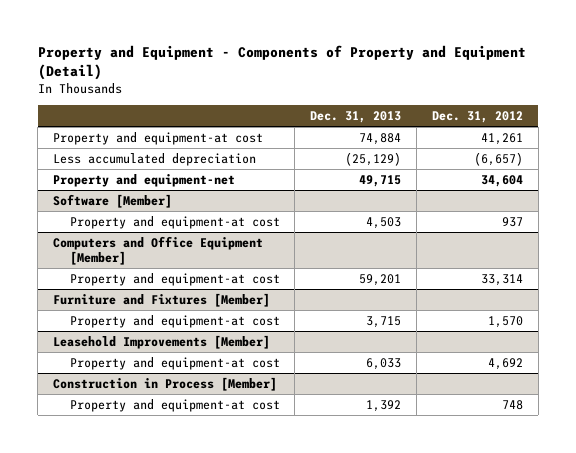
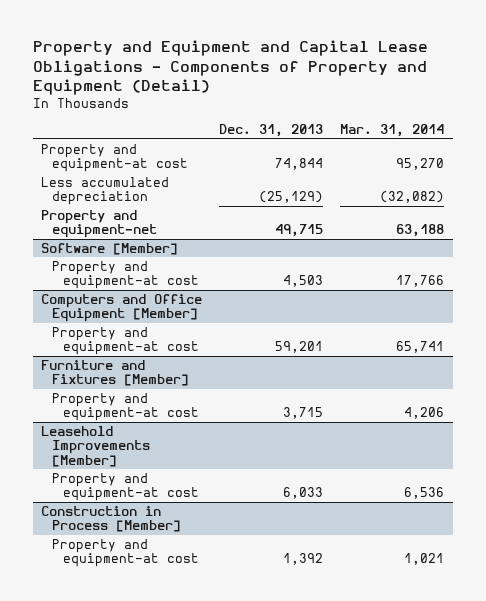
[37,44,526,81] Property and Equipment - Components of Property and Equipment (Detail) -> [32,40,428,95] Property and Equipment and Capital Lease Obligations - Components of Property and Equipment (Detail)
[431,110,523,123] Dec. 31, 2012 -> none
none -> [340,124,445,138] Mar. 31, 2014
[359,133,402,146] 74,884 -> [275,158,324,171] 74,844

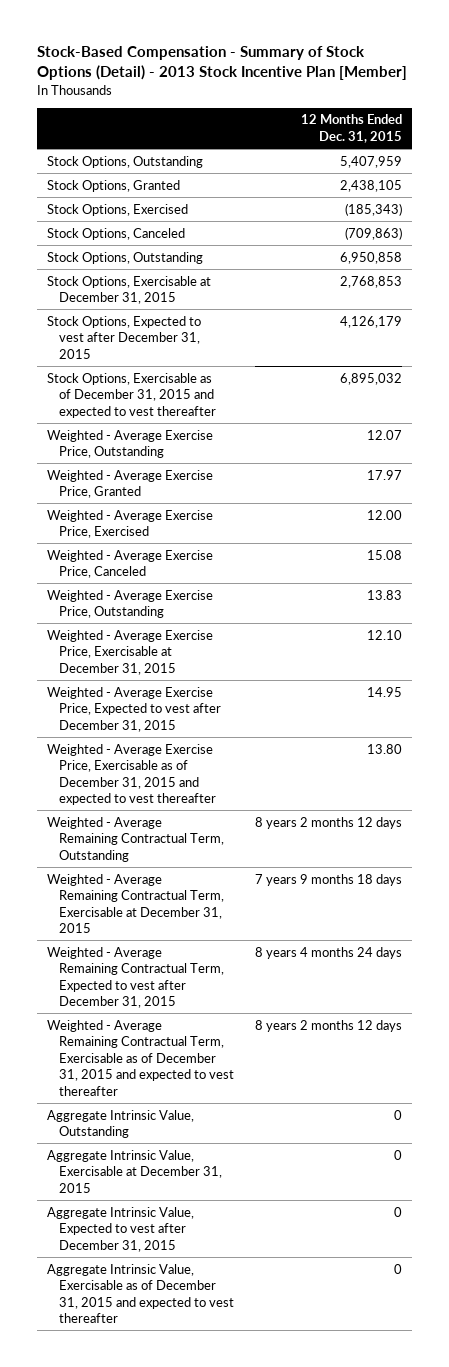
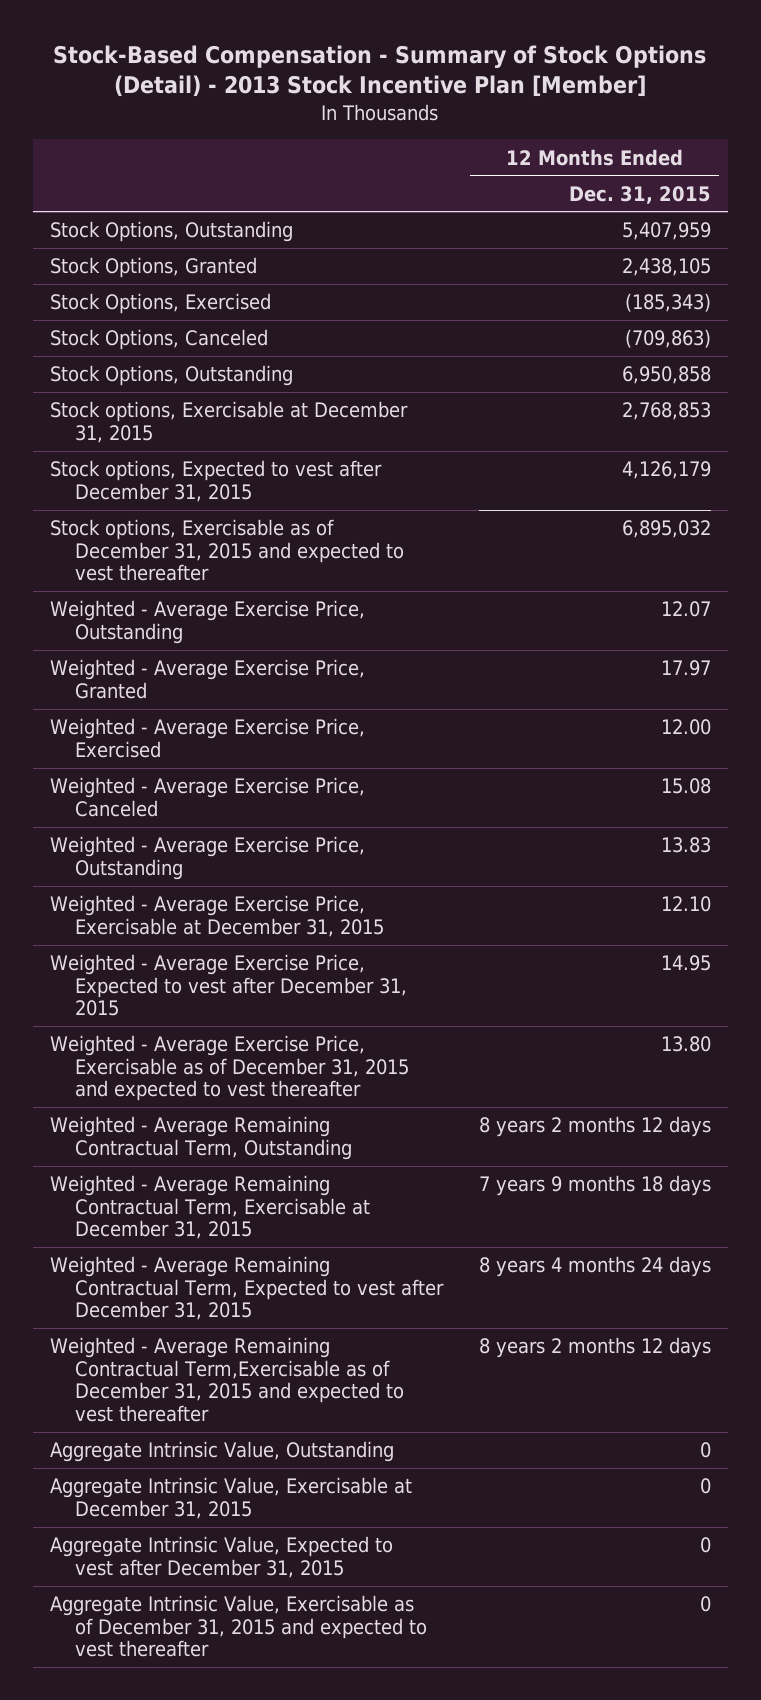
[47,275,212,305] Stock Options, Exercisable at December 31, 2015 -> [50,401,409,443] Stock options, Exercisable at December 31, 2015
[47,315,202,359] Stock Options, Expected to vest after December 31, 2015 -> [50,460,383,502] Stock options, Expected to vest after December 31, 2015
[47,372,217,418] Stock Options, Exercisable as of December 31, 2015 and expected to vest thereafter -> [50,519,405,582] Stock options, Exercisable as of December 31, 2015 and expected to vest thereafter
[47,1019,235,1096] Weighted - Average Remaining Contractual Term, Exercisable as of December 31, 2015 and expected to vest thereafter -> [50,1337,405,1423] Weighted - Average Remaining Contractual Term,Exercisable as of December 31, 2015 and expected to vest thereafter

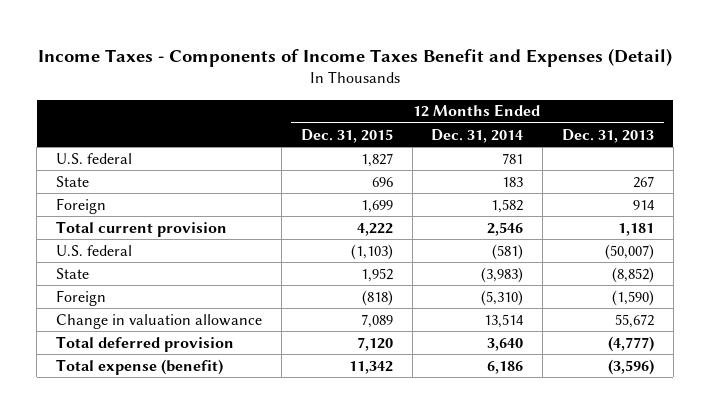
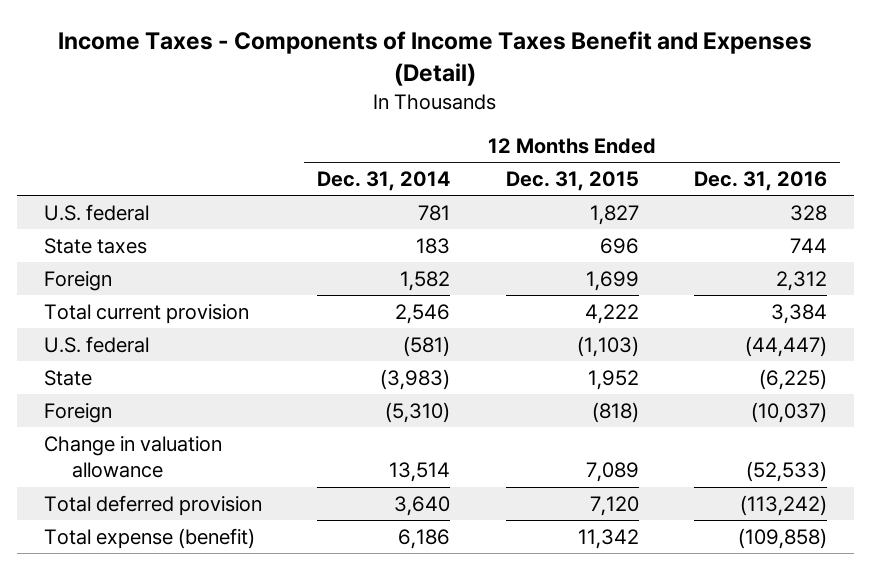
[562,128,655,143] Dec. 31, 2013 -> none
none -> [693,170,827,191] Dec. 31, 2016
[56,175,90,187] State -> [44,237,148,254] State taxes

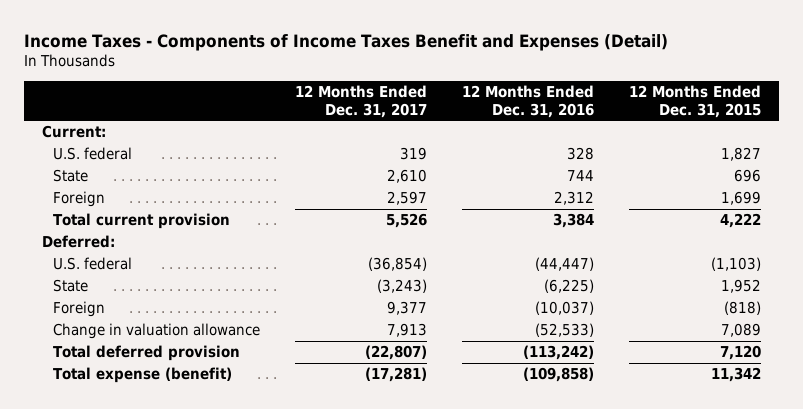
[317,170,451,191] Dec. 31, 2014 -> none
none -> [295,85,428,118] 12 Months Ended Dec. 31, 2017
none -> [41,125,106,139] Current:
[44,237,148,254] State taxes -> [52,169,88,183] State
none -> [41,235,115,249] Deferred:

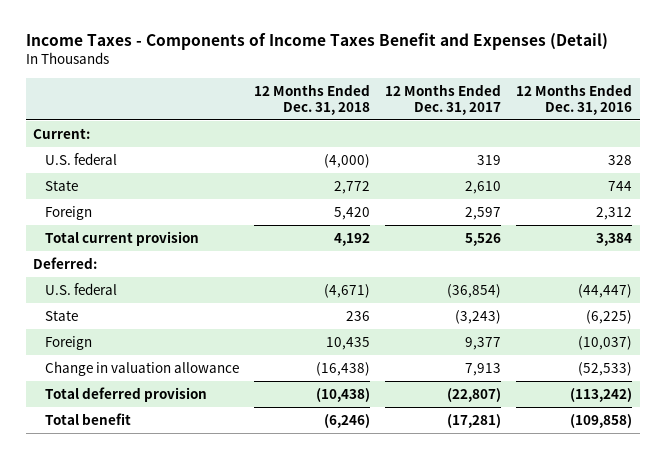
[629,85,762,118] 12 Months Ended Dec. 31, 2015 -> none
none -> [253,83,370,115] 12 Months Ended Dec. 31, 2018
[52,367,232,384] Total expense (benefit) -> [44,412,131,425] Total benefit

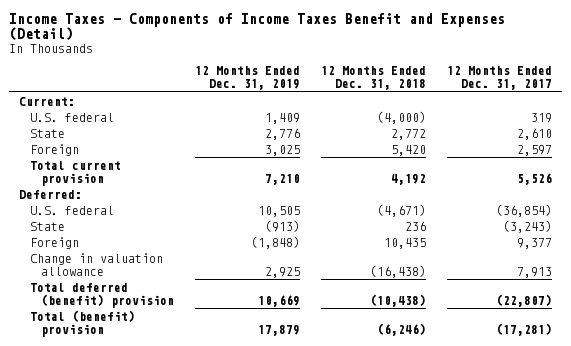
[516,83,633,115] 12 Months Ended Dec. 31, 2016 -> none
none -> [195,66,301,91] 12 Months Ended Dec. 31, 2019
[44,386,207,402] Total deferred provision -> [30,282,175,308] Total deferred (benefit) provision
[44,412,131,425] Total benefit -> [30,309,136,337] Total (benefit) provision

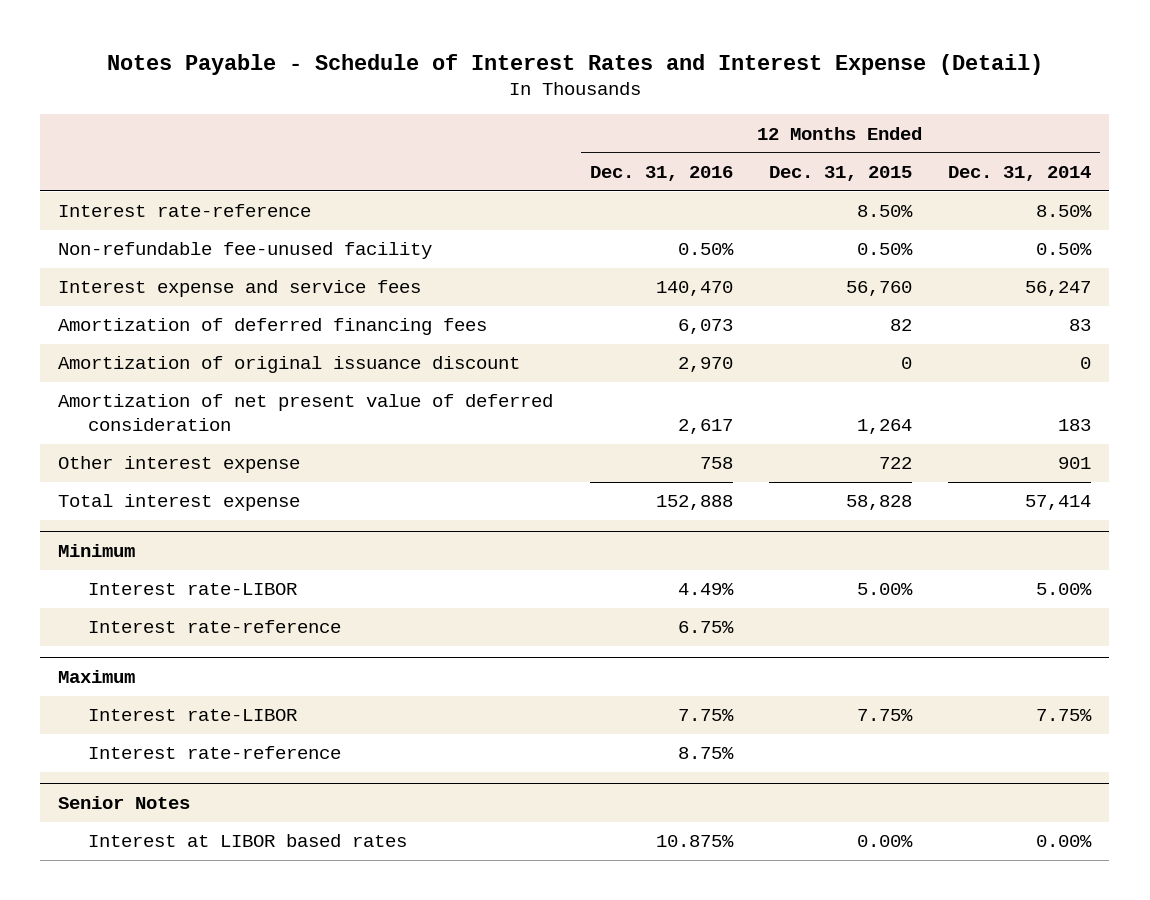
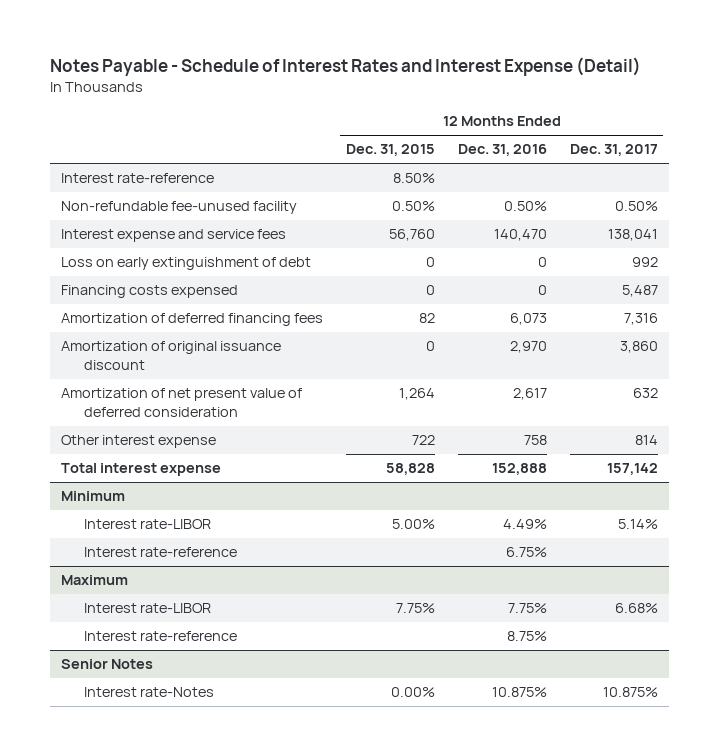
[948,165,1092,181] Dec. 31, 2014 -> none
none -> [569,144,658,157] Dec. 31, 2017
none -> [61,257,312,271] Loss on early extinguishment of debt
none -> [61,285,239,299] Financing costs expensed
[87,834,407,848] Interest at LIBOR based rates -> [83,687,214,698] Interest rate-Notes

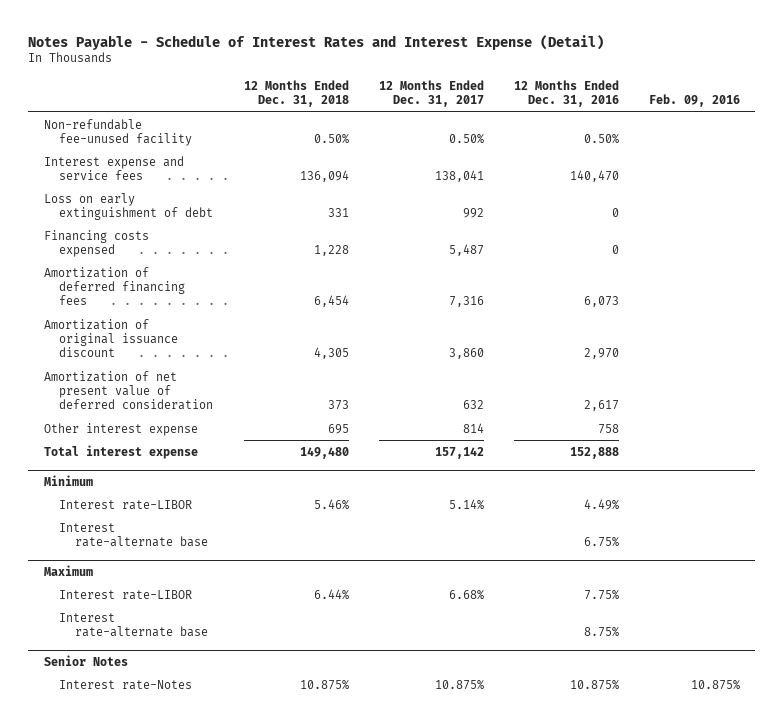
[345,144,435,157] Dec. 31, 2015 -> none
none -> [243,79,349,107] 12 Months Ended Dec. 31, 2018
none -> [649,93,741,107] Feb. 09, 2016
[61,173,215,184] Interest rate-reference -> none
[83,547,237,558] Interest rate-reference -> [59,522,209,547] Interest rate-alternate base
[83,631,237,642] Interest rate-reference -> [59,612,209,637] Interest rate-alternate base

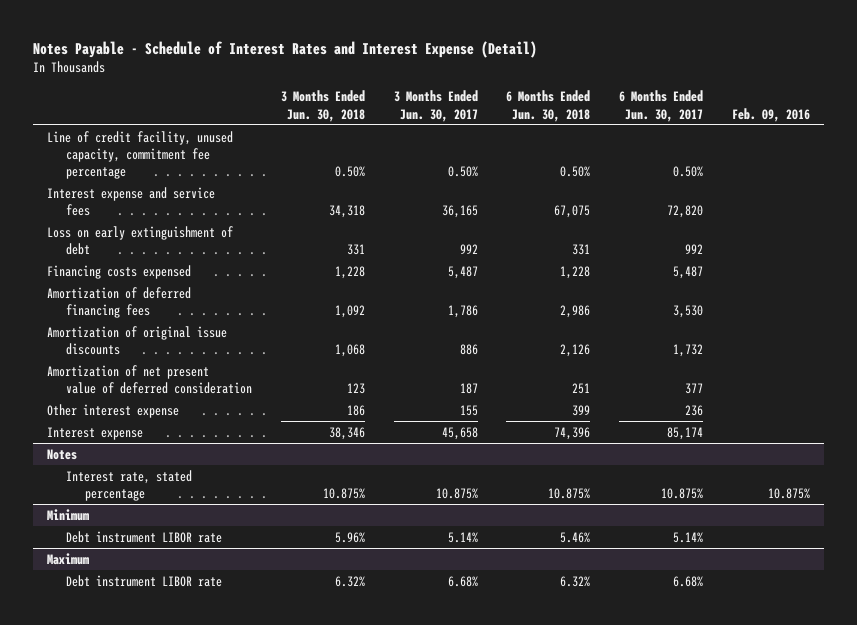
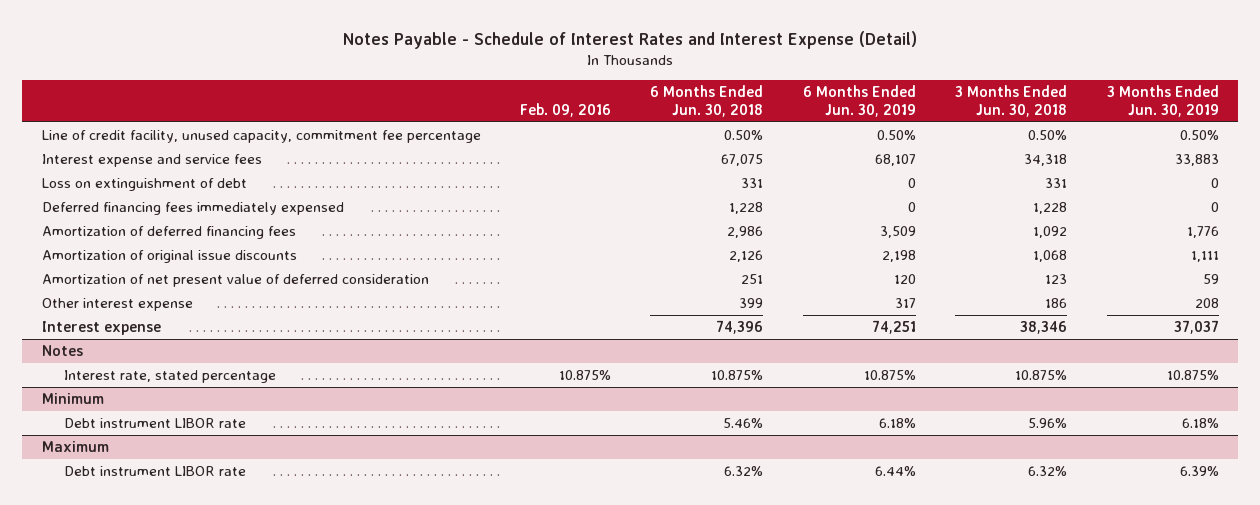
[393,90,478,122] 3 Months Ended Jun. 30, 2017 -> none
[619,90,704,122] 6 Months Ended Jun. 30, 2017 -> none
none -> [802,85,916,117] 6 Months Ended Jun. 30, 2019
none -> [1106,85,1219,117] 3 Months Ended Jun. 30, 2019
[47,225,234,255] Loss on early extinguishment of debt -> [41,177,247,191] Loss on extinguishment of debt
[47,264,192,279] Financing costs expensed -> [41,201,344,215] Deferred financing fees immediately expensed

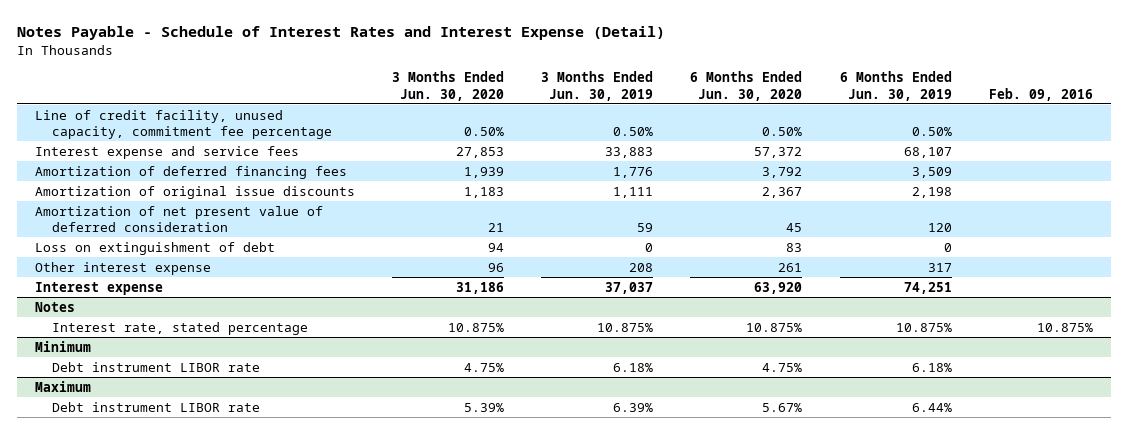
[650,85,764,117] 6 Months Ended Jun. 30, 2018 -> none
[955,85,1068,117] 3 Months Ended Jun. 30, 2018 -> none
none -> [392,71,505,101] 3 Months Ended Jun. 30, 2020
none -> [690,71,803,101] 6 Months Ended Jun. 30, 2020
[41,201,344,215] Deferred financing fees immediately expensed -> none
[41,177,247,191] Loss on extinguishment of debt -> [35,241,276,255] Loss on extinguishment of debt

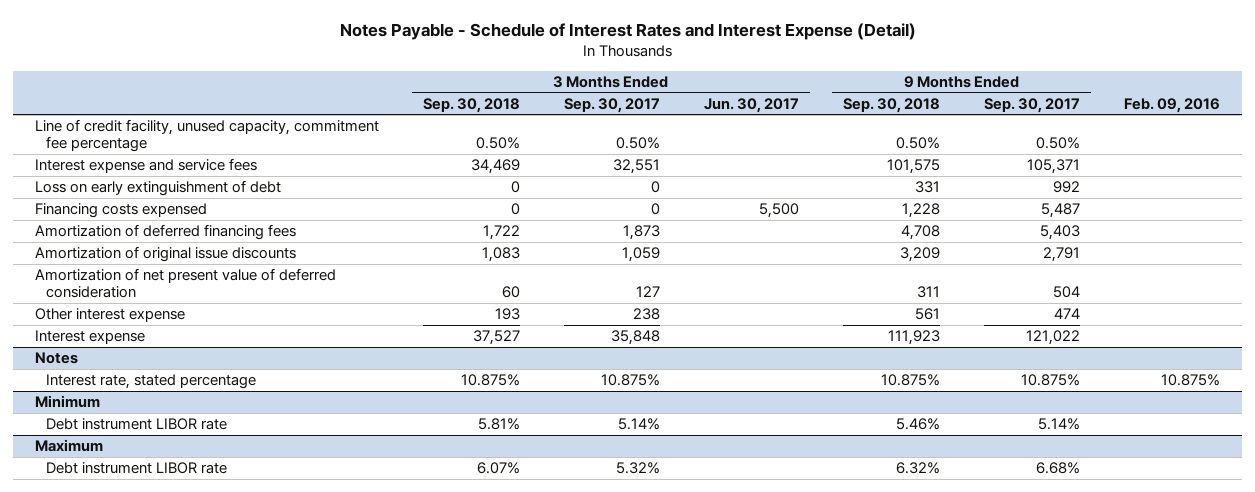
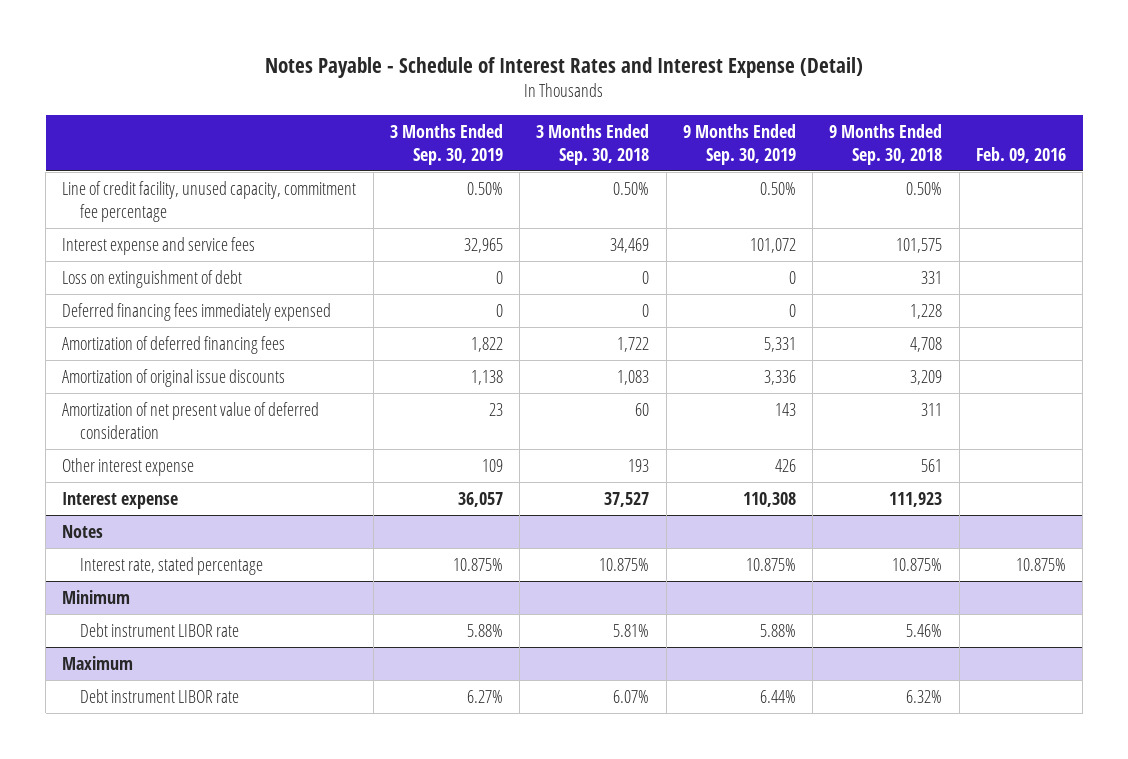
[564,97,661,113] Sep. 30, 2017 -> none
[704,97,800,113] Jun. 30, 2017 -> none
[984,97,1081,113] Sep. 30, 2017 -> none
none -> [389,123,503,165] 3 Months Ended Sep. 30, 2019
none -> [682,123,796,165] 9 Months Ended Sep. 30, 2019
[34,180,281,197] Loss on early extinguishment of debt -> [62,269,243,288] Loss on extinguishment of debt
[34,203,207,219] Financing costs expensed -> [62,302,332,321] Deferred financing fees immediately expensed

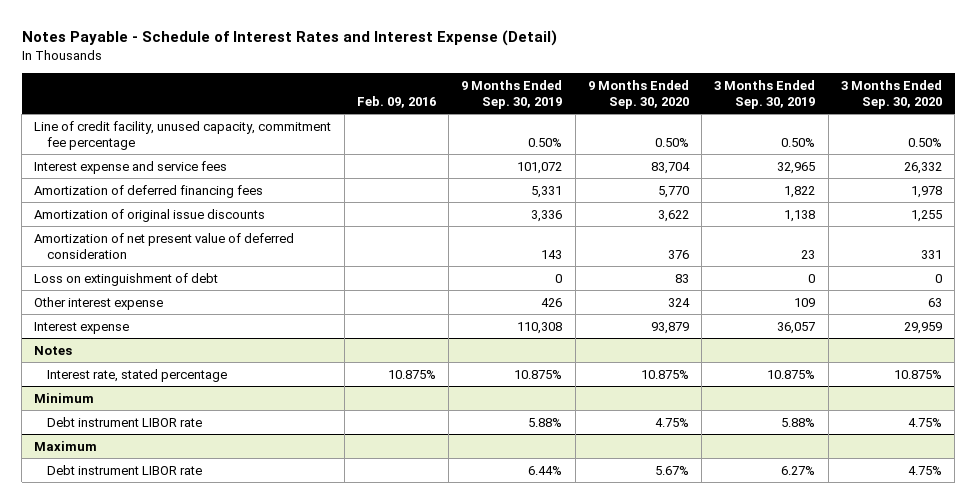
[536,123,650,165] 3 Months Ended Sep. 30, 2018 -> none
[829,123,943,165] 9 Months Ended Sep. 30, 2018 -> none
none -> [587,79,689,109] 9 Months Ended Sep. 30, 2020
none -> [840,79,942,109] 3 Months Ended Sep. 30, 2020
[62,302,332,321] Deferred financing fees immediately expensed -> none
[62,269,243,288] Loss on extinguishment of debt -> [34,272,219,286] Loss on extinguishment of debt

